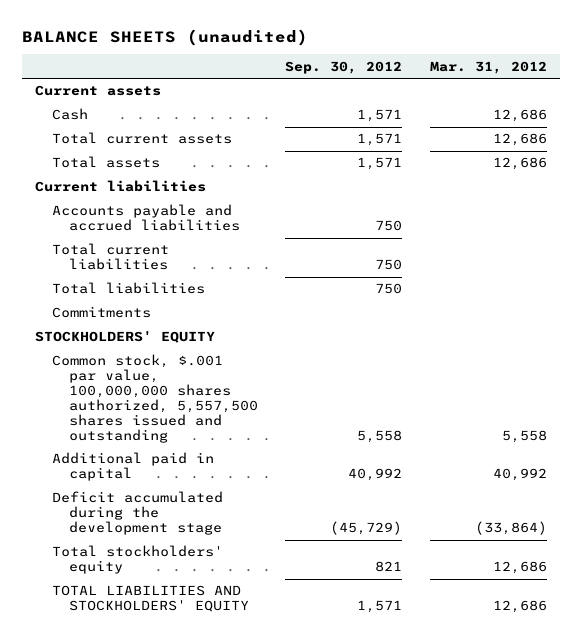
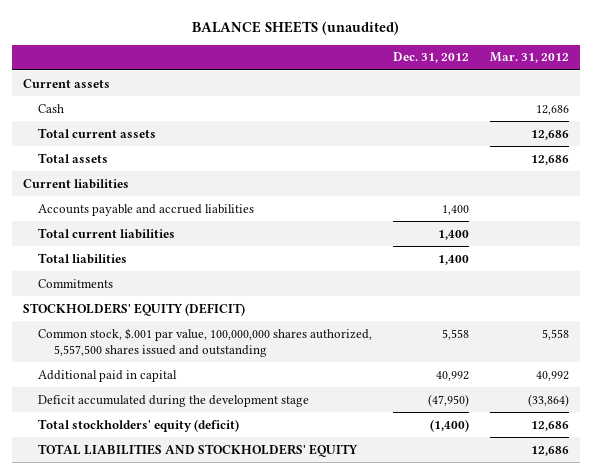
[285,60,403,74] Sep. 30, 2012 -> none
none -> [393,52,470,64] Dec. 31, 2012
[35,331,216,344] STOCKHOLDERS' EQUITY -> [22,302,245,316] STOCKHOLDERS' EQUITY (DEFICIT)
[52,545,224,575] Total stockholders' equity -> [38,418,240,432] Total stockholders' equity (deficit)

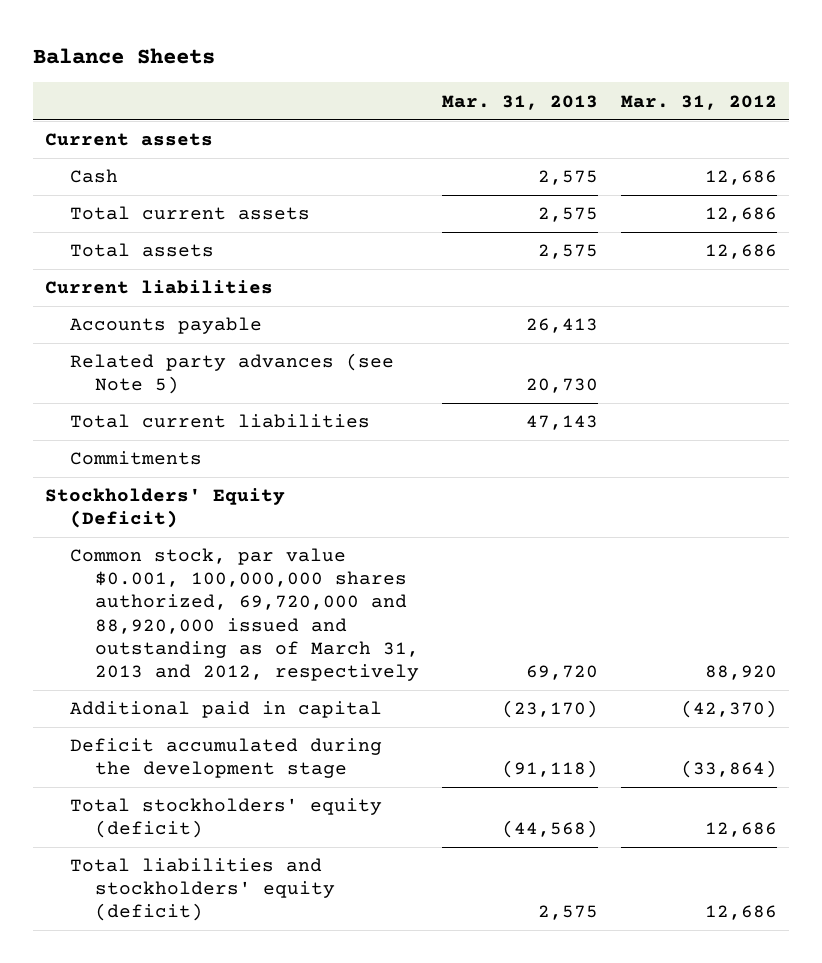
[191,20,399,35] BALANCE SHEETS (unaudited) -> [32,48,215,65] Balance Sheets
[393,52,470,64] Dec. 31, 2012 -> none
none -> [442,94,599,110] Mar. 31, 2013
[38,203,255,216] Accounts payable and accrued liabilities -> none
none -> [69,317,262,335] Accounts payable
none -> [69,353,394,395] Related party advances (see Note 5)
[38,252,128,264] Total liabilities -> none
[22,302,245,316] STOCKHOLDERS' EQUITY (DEFICIT) -> [44,488,285,529] Stockholders' Equity (Deficit)
[38,327,373,357] Common stock, $.001 par value, 100,000,000 shares authorized, 5,557,500 shares issued and outstanding -> [69,548,419,681] Common stock, par value $0.001, 100,000,000 shares authorized, 69,720,000 and 88,920,000 issued and outstanding as of March 31, 2013 and 2012, respectively
[542,328,570,340] 5,558 -> [705,664,778,680] 88,920
[536,370,570,381] 40,992 -> [681,700,778,719] (42,370)
[38,443,359,457] TOTAL LIABILITIES AND STOCKHOLDERS' EQUITY -> [69,858,335,922] Total liabilities and stockholders' equity (deficit)

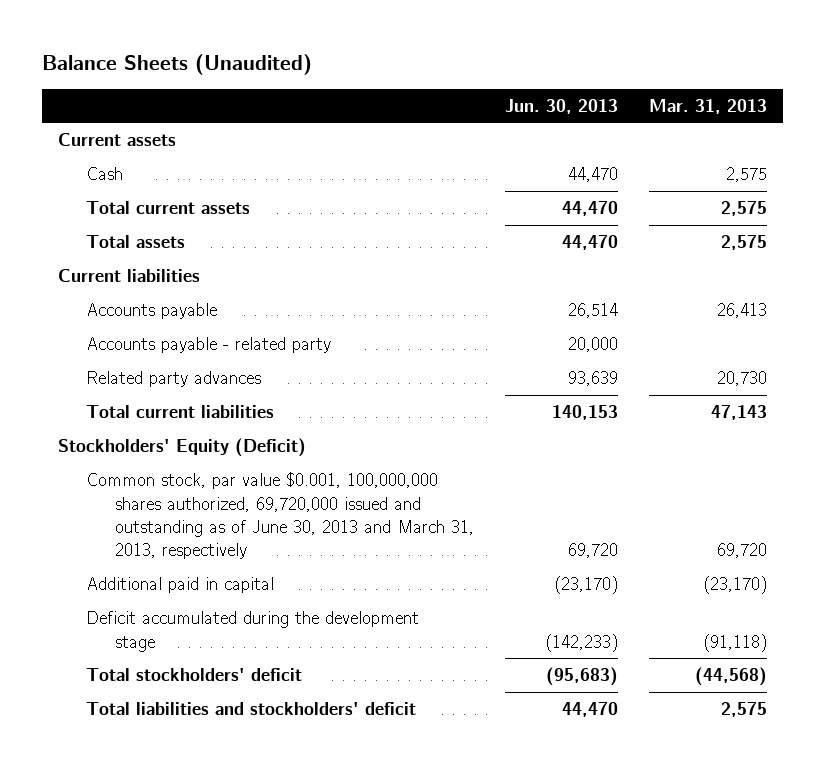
[32,48,215,65] Balance Sheets -> [42,54,313,76] Balance Sheets (Unaudited)
[621,94,778,110] Mar. 31, 2012 -> none
none -> [504,98,618,114] Jun. 30, 2013
none -> [86,337,332,354] Accounts payable - related party
[69,353,394,395] Related party advances (see Note 5) -> [86,371,262,388] Related party advances
[69,451,202,466] Commitments -> none
[69,548,419,681] Common stock, par value $0.001, 100,000,000 shares authorized, 69,720,000 and 88,920,000 issued and outstanding as of March 31, 2013 and 2012, respectively -> [86,472,474,560] Common stock, par value $0.001, 100,000,000 shares authorized, 69,720,000 issued and outstanding as of June 30, 2013 and March 31, 2013, respectively
[69,798,382,839] Total stockholders' equity (deficit) -> [86,668,303,682] Total stockholders' deficit
[69,858,335,922] Total liabilities and stockholders' equity (deficit) -> [86,702,417,716] Total liabilities and stockholders' deficit

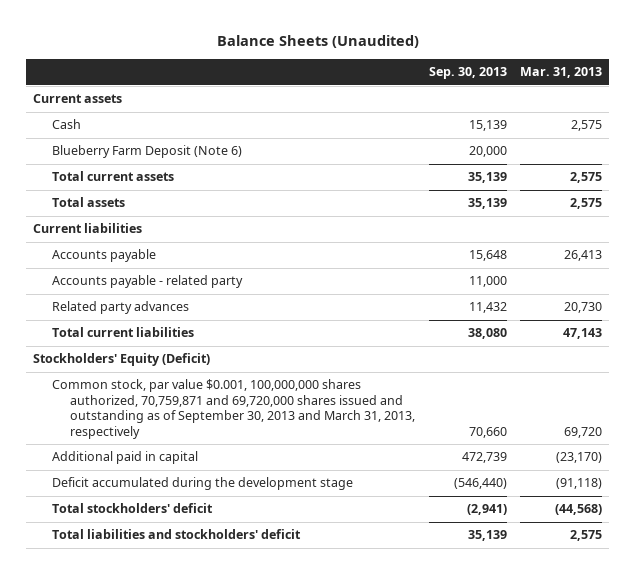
[504,98,618,114] Jun. 30, 2013 -> none
none -> [428,67,507,80] Sep. 30, 2013
none -> [51,145,242,159] Blueberry Farm Deposit (Note 6)
[86,472,474,560] Common stock, par value $0.001, 100,000,000 shares authorized, 69,720,000 issued and outstanding as of June 30, 2013 and March 31, 2013, respectively -> [51,379,415,439] Common stock, par value $0.001, 100,000,000 shares authorized, 70,759,871 and 69,720,000 shares issued and outstanding as of September 30, 2013 and March 31, 2013, respectively

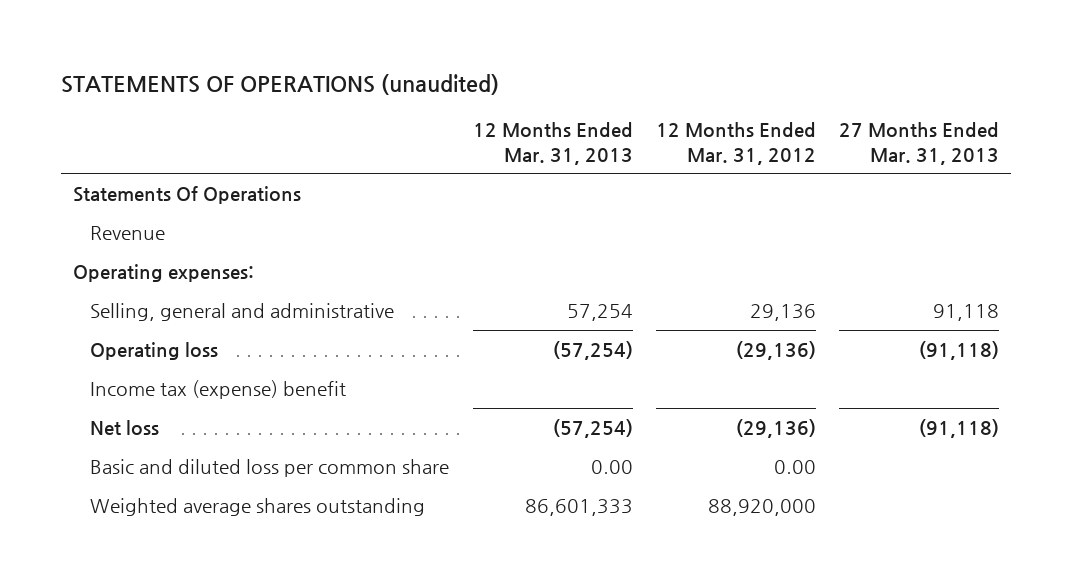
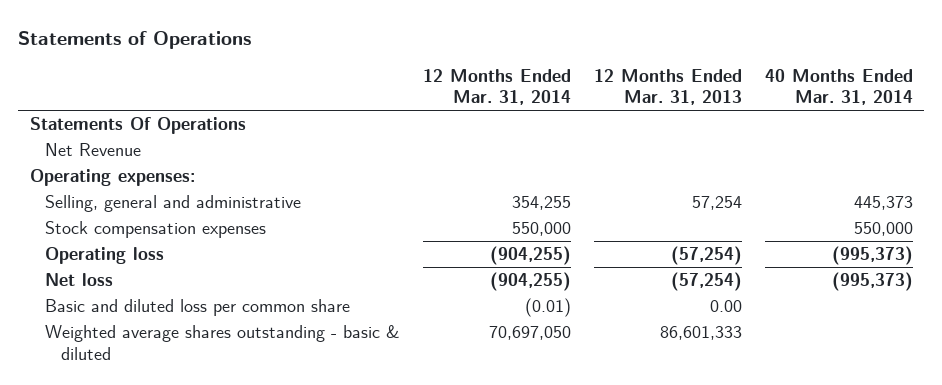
[61,73,500,95] STATEMENTS OF OPERATIONS (unaudited) -> [18,31,252,50] Statements of Operations
[655,122,816,165] 12 Months Ended Mar. 31, 2012 -> none
[839,122,1000,165] 27 Months Ended Mar. 31, 2013 -> none
none -> [423,68,572,106] 12 Months Ended Mar. 31, 2014
none -> [764,68,913,106] 40 Months Ended Mar. 31, 2014
[90,226,166,241] Revenue -> [45,143,142,157] Net Revenue
none -> [45,221,267,239] Stock compensation expenses
[90,380,347,400] Income tax (expense) benefit -> none
[90,498,426,517] Weighted average shares outstanding -> [45,325,401,360] Weighted average shares outstanding - basic & diluted

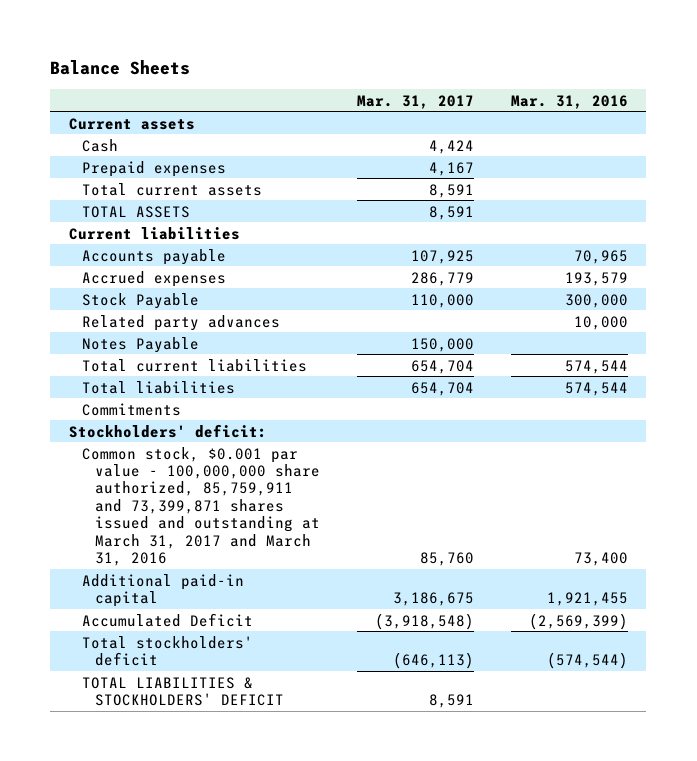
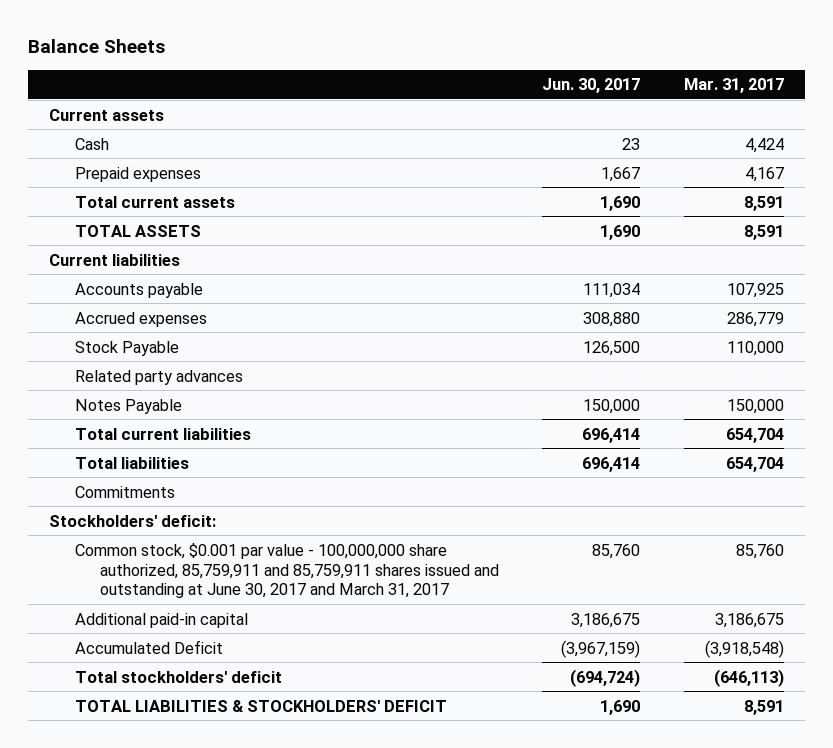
[511,94,629,109] Mar. 31, 2016 -> none
none -> [542,78,641,94] Jun. 30, 2017
[82,446,321,567] Common stock, $0.001 par value - 100,000,000 share authorized, 85,759,911 and 73,399,871 shares issued and outstanding at March 31, 2017 and March 31, 2016 -> [74,542,500,599] Common stock, $0.001 par value - 100,000,000 share authorized, 85,759,911 and 85,759,911 shares issued and outstanding at June 30, 2017 and March 31, 2017

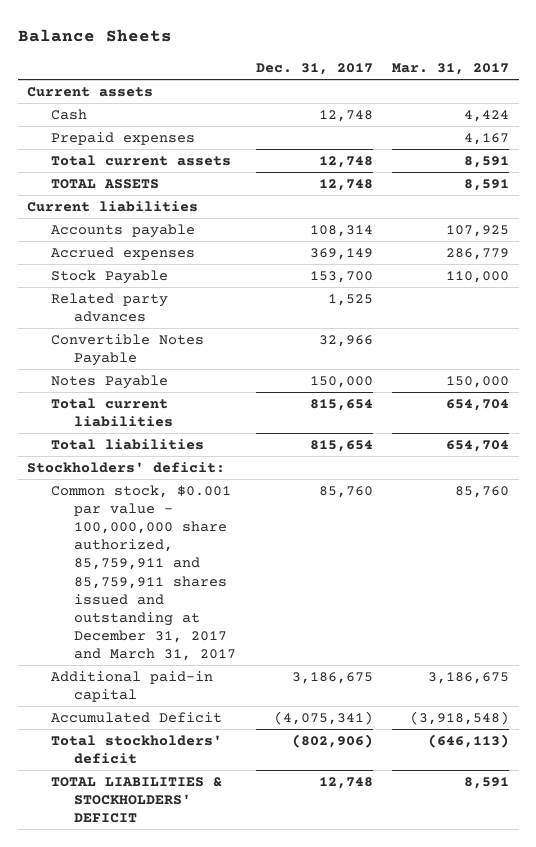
[542,78,641,94] Jun. 30, 2017 -> none
none -> [255,63,373,76] Dec. 31, 2017
none -> [50,333,204,366] Convertible Notes Payable
[74,485,175,498] Commitments -> none
[74,542,500,599] Common stock, $0.001 par value - 100,000,000 share authorized, 85,759,911 and 85,759,911 shares issued and outstanding at June 30, 2017 and March 31, 2017 -> [50,484,237,662] Common stock, $0.001 par value - 100,000,000 share authorized, 85,759,911 and 85,759,911 shares issued and outstanding at December 31, 2017 and March 31, 2017

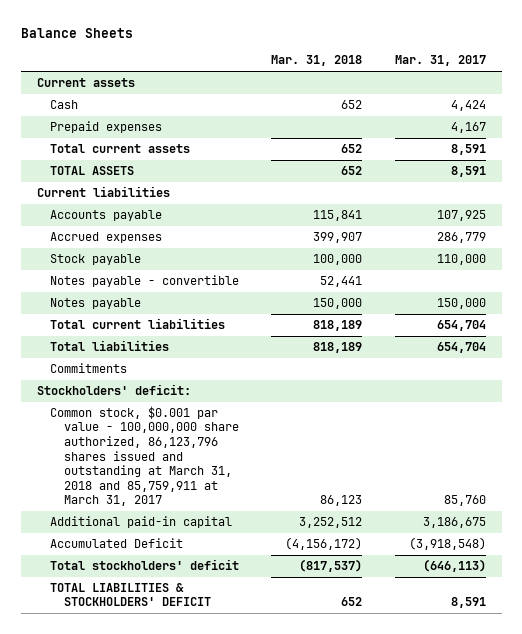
[255,63,373,76] Dec. 31, 2017 -> none
none -> [271,55,363,67] Mar. 31, 2018
[50,292,168,322] Related party advances -> none
[50,269,168,284] Stock Payable -> [50,253,142,265] Stock payable
[50,333,204,366] Convertible Notes Payable -> [50,274,240,287] Notes payable - convertible
[50,374,168,389] Notes Payable -> [50,297,142,309] Notes payable
none -> [50,362,128,373] Commitments
[50,484,237,662] Common stock, $0.001 par value - 100,000,000 share authorized, 85,759,911 and 85,759,911 shares issued and outstanding at December 31, 2017 and March 31, 2017 -> [50,405,239,507] Common stock, $0.001 par value - 100,000,000 share authorized, 86,123,796 shares issued and outstanding at March 31, 2018 and 85,759,911 at March 31, 2017

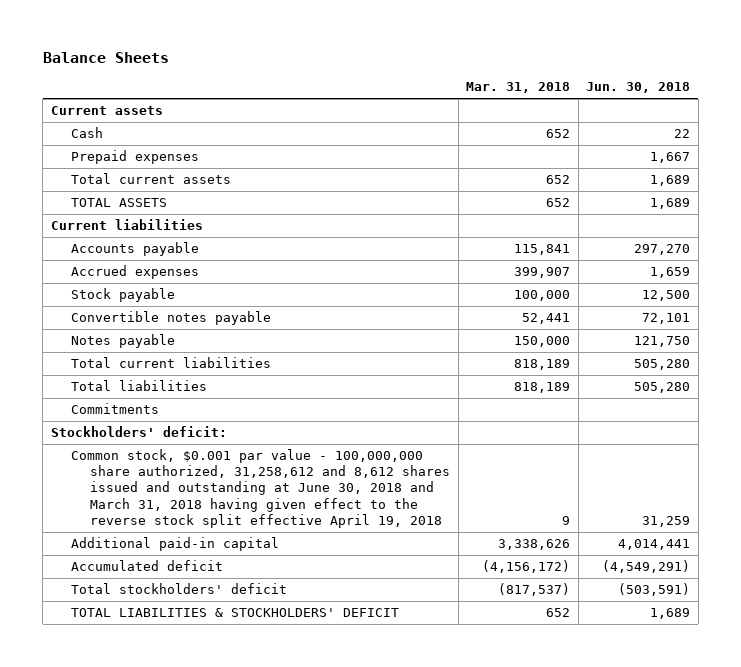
[394,55,486,67] Mar. 31, 2017 -> none
none -> [586,82,691,94] Jun. 30, 2018
[50,274,240,287] Notes payable - convertible -> [70,311,271,326] Convertible notes payable
[50,405,239,507] Common stock, $0.001 par value - 100,000,000 share authorized, 86,123,796 shares issued and outstanding at March 31, 2018 and 85,759,911 at March 31, 2017 -> [70,449,451,528] Common stock, $0.001 par value - 100,000,000 share authorized, 31,258,612 and 8,612 shares issued and outstanding at June 30, 2018 and March 31, 2018 having given effect to the reverse stock split effective April 19, 2018
[320,495,363,507] 86,123 -> [562,515,571,525] 9
[299,516,363,528] 3,252,512 -> [498,539,571,551] 3,338,626
[50,537,184,548] Accumulated Deficit -> [70,560,223,572] Accumulated deficit

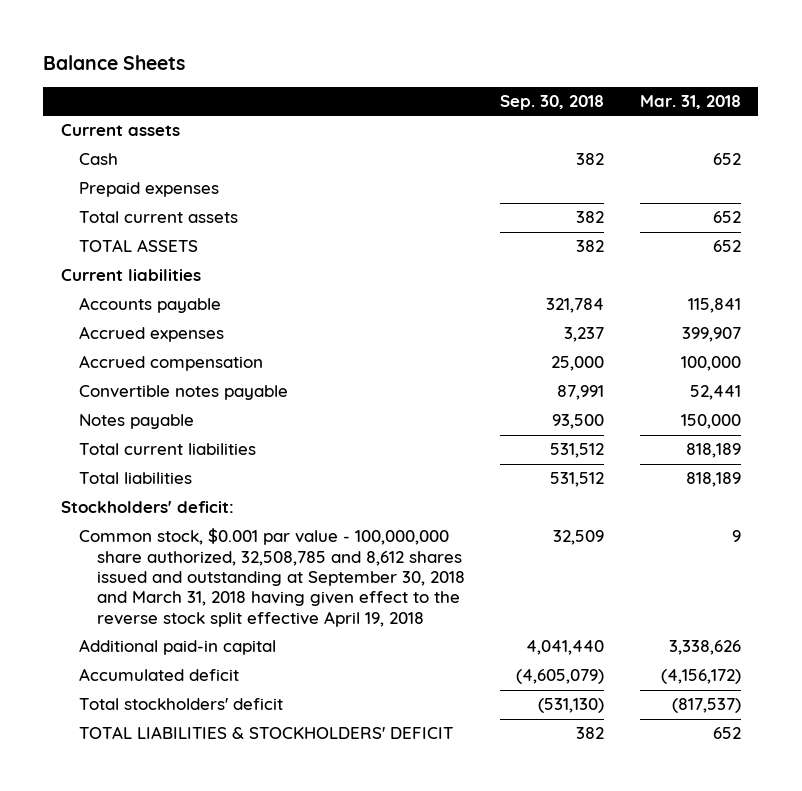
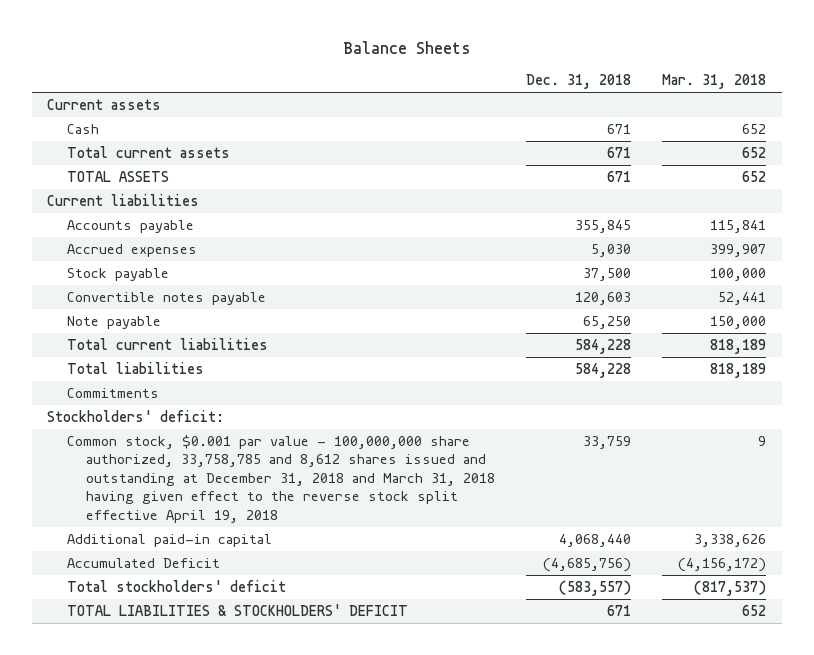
[500,95,605,111] Sep. 30, 2018 -> none
none -> [526,74,632,90] Dec. 31, 2018
[78,182,219,198] Prepaid expenses -> none
[78,355,263,372] Accrued compensation -> none
none -> [66,267,169,281] Stock payable
[78,414,194,430] Notes payable -> [66,315,161,329] Note payable
none -> [66,387,159,398] Commitments
[78,528,466,627] Common stock, $0.001 par value - 100,000,000 share authorized, 32,508,785 and 8,612 shares issued and outstanding at September 30, 2018 and March 31, 2018 having given effect to the reverse stock split effective April 19, 2018 -> [66,434,496,524] Common stock, $0.001 par value - 100,000,000 share authorized, 33,758,785 and 8,612 shares issued and outstanding at December 31, 2018 and March 31, 2018 having given effect to the reverse stock split effective April 19, 2018
[78,668,239,682] Accumulated deficit -> [66,557,220,568] Accumulated Deficit

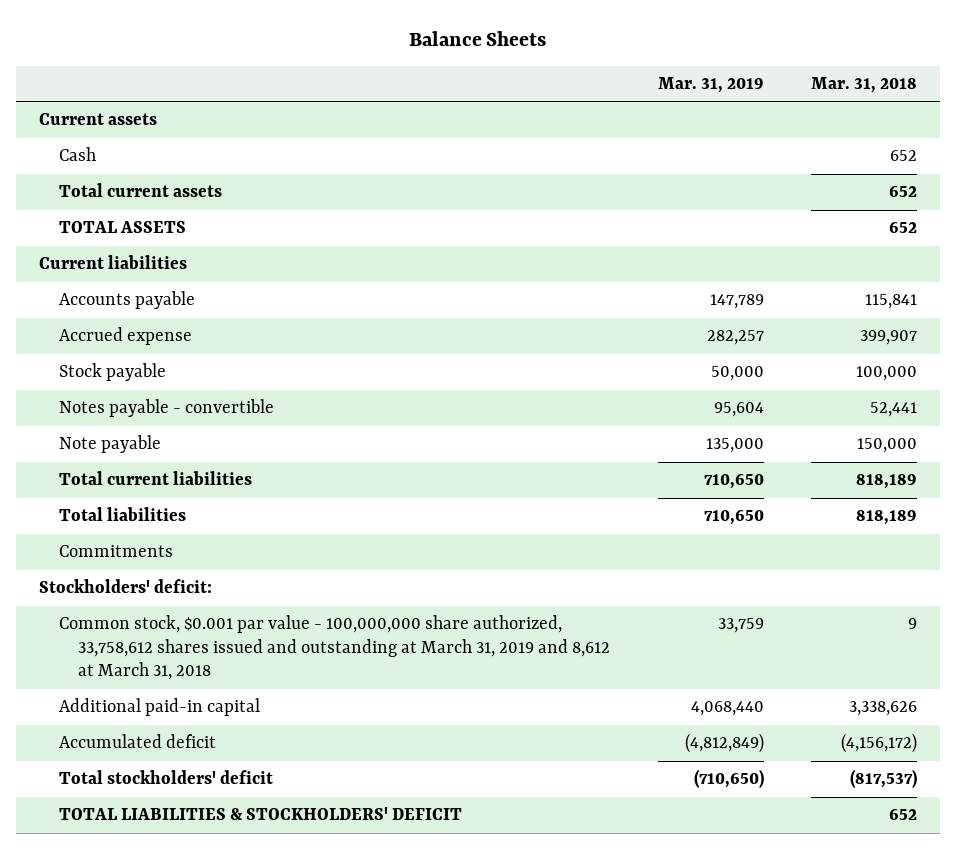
[526,74,632,90] Dec. 31, 2018 -> none
none -> [657,76,764,93] Mar. 31, 2019
[66,243,197,257] Accrued expenses -> [58,327,192,346] Accrued expense
[66,291,266,305] Convertible notes payable -> [58,399,274,418] Notes payable - convertible
[66,434,496,524] Common stock, $0.001 par value - 100,000,000 share authorized, 33,758,785 and 8,612 shares issued and outstanding at December 31, 2018 and March 31, 2018 having given effect to the reverse stock split effective April 19, 2018 -> [58,615,611,681] Common stock, $0.001 par value - 100,000,000 share authorized, 33,758,612 shares issued and outstanding at March 31, 2019 and 8,612 at March 31, 2018
[66,557,220,568] Accumulated Deficit -> [58,734,216,749] Accumulated deficit

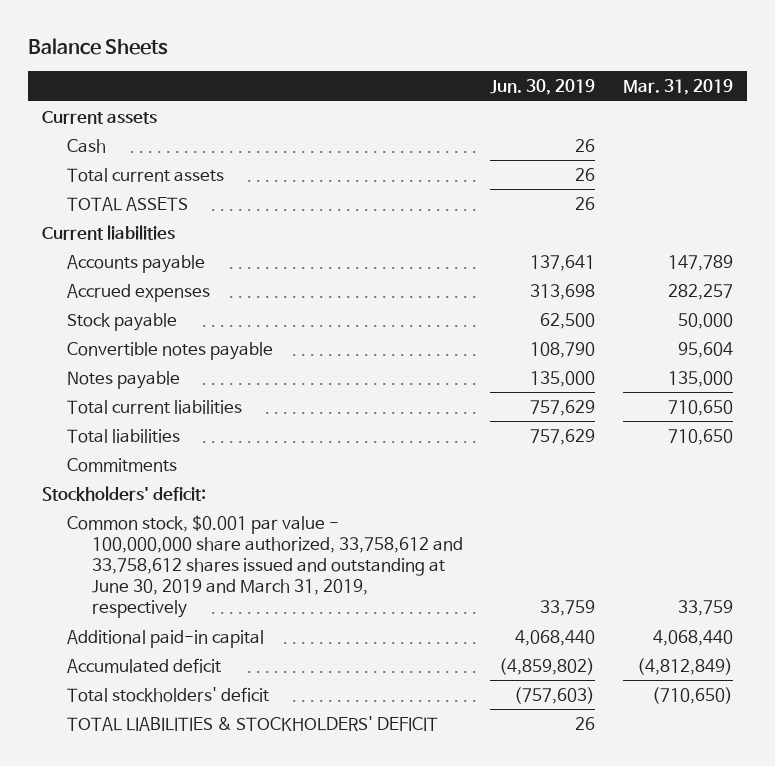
[810,76,917,93] Mar. 31, 2018 -> none
none -> [490,78,596,95] Jun. 30, 2019
[58,327,192,346] Accrued expense -> [66,283,210,302] Accrued expenses
[58,399,274,418] Notes payable - convertible -> [66,341,273,360] Convertible notes payable
[58,435,161,454] Note payable -> [66,370,180,389] Notes payable
[58,615,611,681] Common stock, $0.001 par value - 100,000,000 share authorized, 33,758,612 shares issued and outstanding at March 31, 2019 and 8,612 at March 31, 2018 -> [66,514,463,619] Common stock, $0.001 par value - 100,000,000 share authorized, 33,758,612 and 33,758,612 shares issued and outstanding at June 30, 2019 and March 31, 2019, respectively

